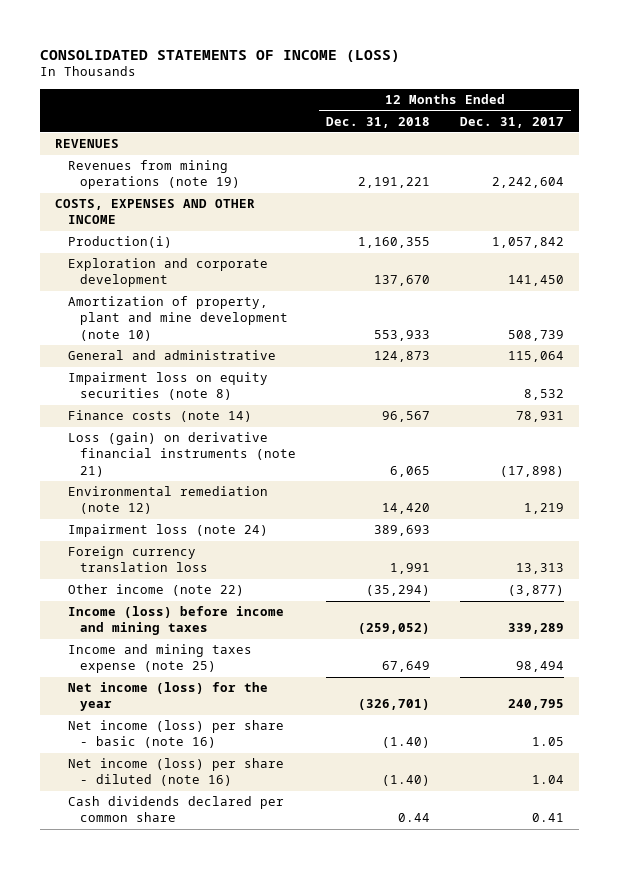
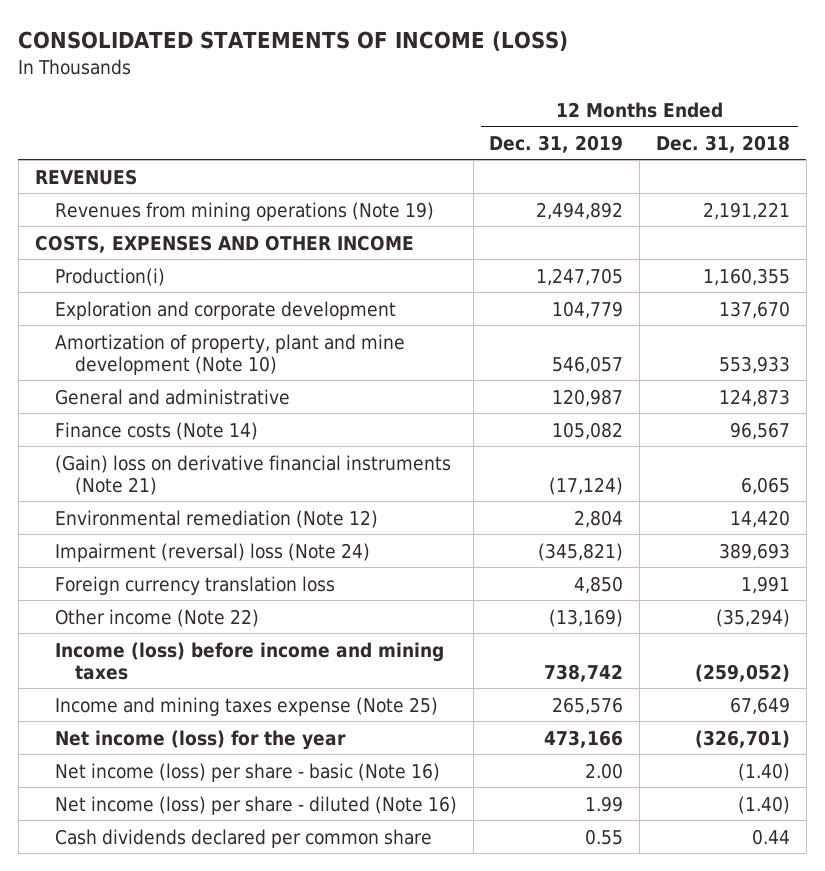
[459,116,564,128] Dec. 31, 2017 -> none
none -> [489,134,624,153] Dec. 31, 2019
[67,160,241,190] Revenues from mining operations (note 19) -> [54,201,434,221] Revenues from mining operations (Note 19)
[67,296,289,341] Amortization of property, plant and mine development (note 10) -> [54,333,405,375] Amortization of property, plant and mine development (Note 10)
[67,372,268,401] Impairment loss on equity securities (note 8) -> none
[67,410,252,423] Finance costs (note 14) -> [54,421,258,440] Finance costs (Note 14)
[67,432,297,477] Loss (gain) on derivative financial instruments (note 21) -> [54,454,451,495] (Gain) loss on derivative financial instruments (Note 21)
[67,486,268,515] Environmental remediation (note 12) -> [54,509,378,528] Environmental remediation (Note 12)
[67,524,268,538] Impairment loss (note 24) -> [54,542,370,562] Impairment (reversal) loss (Note 24)
[67,584,244,597] Other income (note 22) -> [54,608,259,627] Other income (Note 22)
[67,644,252,674] Income and mining taxes expense (note 25) -> [54,696,438,716] Income and mining taxes expense (Note 25)
[67,720,284,749] Net income (loss) per share - basic (note 16) -> [54,762,440,782] Net income (loss) per share - basic (Note 16)
[67,758,284,787] Net income (loss) per share - diluted (note 16) -> [54,795,457,815] Net income (loss) per share - diluted (Note 16)

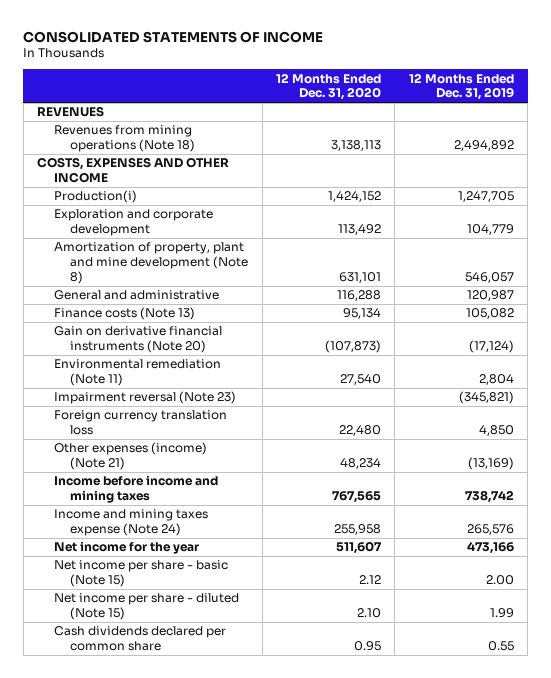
[18,31,569,52] CONSOLIDATED STATEMENTS OF INCOME (LOSS) -> [23,30,324,43] CONSOLIDATED STATEMENTS OF INCOME
[656,134,791,153] Dec. 31, 2018 -> none
none -> [275,72,381,101] 12 Months Ended Dec. 31, 2020
[54,201,434,221] Revenues from mining operations (Note 19) -> [53,125,196,153] Revenues from mining operations (Note 18)
[54,333,405,375] Amortization of property, plant and mine development (Note 10) -> [53,242,249,284] Amortization of property, plant and mine development (Note 8)
[54,421,258,440] Finance costs (Note 14) -> [53,307,195,321] Finance costs (Note 13)
[54,454,451,495] (Gain) loss on derivative financial instruments (Note 21) -> [53,326,222,354] Gain on derivative financial instruments (Note 20)
[54,509,378,528] Environmental remediation (Note 12) -> [53,359,221,387] Environmental remediation (Note 11)
[54,542,370,562] Impairment (reversal) loss (Note 24) -> [53,391,236,405] Impairment reversal (Note 23)
[54,608,259,627] Other income (Note 22) -> [53,442,207,471] Other expenses (income) (Note 21)
[54,641,444,680] Income (loss) before income and mining taxes -> [53,475,218,504] Income before income and mining taxes
[54,696,438,716] Income and mining taxes expense (Note 25) -> [53,509,208,537] Income and mining taxes expense (Note 24)
[54,729,346,750] Net income (loss) for the year -> [53,541,199,555] Net income for the year
[54,762,440,782] Net income (loss) per share - basic (Note 16) -> [53,560,228,588] Net income per share - basic (Note 15)
[54,795,457,815] Net income (loss) per share - diluted (Note 16) -> [53,593,239,621] Net income per share - diluted (Note 15)

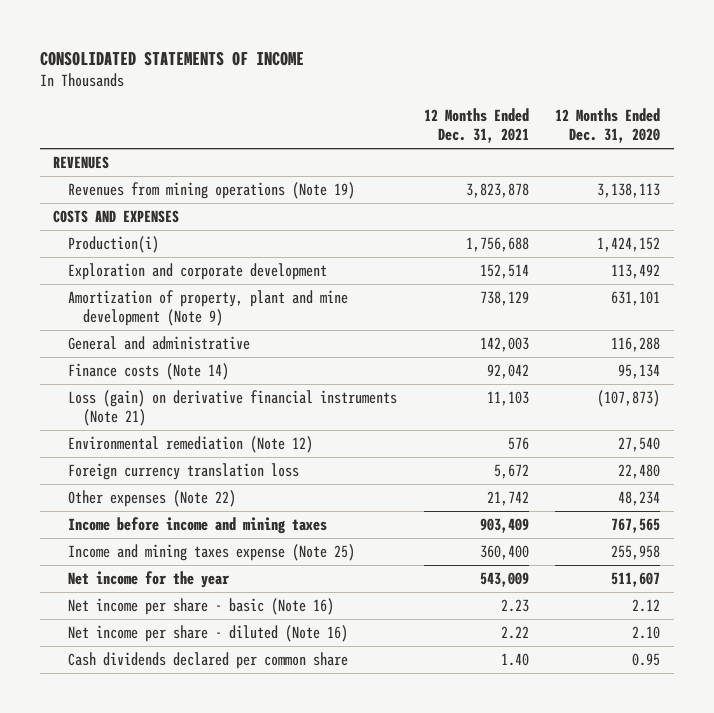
[408,72,514,101] 12 Months Ended Dec. 31, 2019 -> none
none -> [423,108,529,144] 12 Months Ended Dec. 31, 2021
[53,125,196,153] Revenues from mining operations (Note 18) -> [68,181,356,199] Revenues from mining operations (Note 19)
[37,157,230,184] COSTS, EXPENSES AND OTHER INCOME -> [53,209,180,223] COSTS AND EXPENSES
[53,242,249,284] Amortization of property, plant and mine development (Note 8) -> [68,289,349,326] Amortization of property, plant and mine development (Note 9)
[53,391,236,405] Impairment reversal (Note 23) -> none
[53,307,195,321] Finance costs (Note 13) -> [68,362,230,380] Finance costs (Note 14)
[53,326,222,354] Gain on derivative financial instruments (Note 20) -> [68,389,398,426] Loss (gain) on derivative financial instruments (Note 21)
[53,359,221,387] Environmental remediation (Note 11) -> [68,435,314,453] Environmental remediation (Note 12)
[53,442,207,471] Other expenses (income) (Note 21) -> [68,489,237,507] Other expenses (Note 22)
[53,509,208,537] Income and mining taxes expense (Note 24) -> [68,543,356,561] Income and mining taxes expense (Note 25)
[53,560,228,588] Net income per share - basic (Note 15) -> [68,597,335,615] Net income per share - basic (Note 16)
[53,593,239,621] Net income per share - diluted (Note 15) -> [68,624,349,642] Net income per share - diluted (Note 16)

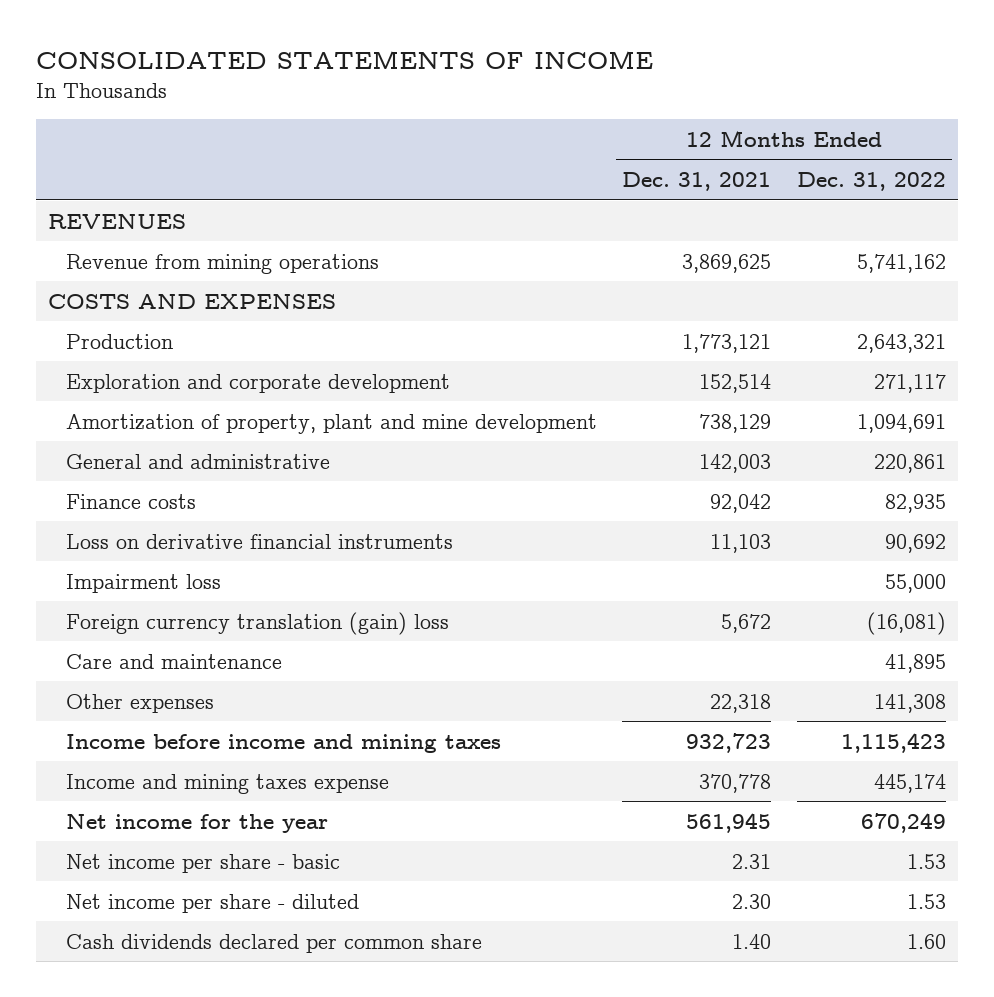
[555,108,661,144] 12 Months Ended Dec. 31, 2020 -> none
none -> [796,172,946,192] Dec. 31, 2022
[68,181,356,199] Revenues from mining operations (Note 19) -> [65,253,379,274] Revenue from mining operations
[465,182,529,198] 3,823,878 -> [682,253,772,273] 3,869,625
[68,235,160,253] Production(i) -> [65,333,173,349] Production
[465,236,529,252] 1,756,688 -> [682,333,772,353] 1,773,121
[68,289,349,326] Amortization of property, plant and mine development (Note 9) -> [65,413,597,434] Amortization of property, plant and mine development
[68,435,314,453] Environmental remediation (Note 12) -> none
[68,362,230,380] Finance costs (Note 14) -> [65,493,196,509] Finance costs
[68,389,398,426] Loss (gain) on derivative financial instruments (Note 21) -> [65,533,453,549] Loss on derivative financial instruments
none -> [65,573,221,593] Impairment loss
[68,462,300,480] Foreign currency translation loss -> [65,611,449,635] Foreign currency translation (gain) loss
none -> [65,653,282,669] Care and maintenance
[68,489,237,507] Other expenses (Note 22) -> [65,693,214,713] Other expenses
[486,490,529,506] 21,742 -> [710,693,772,713] 22,318
[479,517,529,533] 903,409 -> [686,732,772,753] 932,723
[68,543,356,561] Income and mining taxes expense (Note 25) -> [65,773,389,794] Income and mining taxes expense
[479,544,529,560] 360,400 -> [699,773,772,793] 370,778
[479,571,529,587] 543,009 -> [686,812,772,833] 561,945
[68,597,335,615] Net income per share - basic (Note 16) -> [65,853,340,873] Net income per share - basic
[500,598,529,612] 2.23 -> [732,853,772,869] 2.31
[68,624,349,642] Net income per share - diluted (Note 16) -> [65,893,359,913] Net income per share - diluted
[500,625,529,639] 2.22 -> [732,893,772,909] 2.30

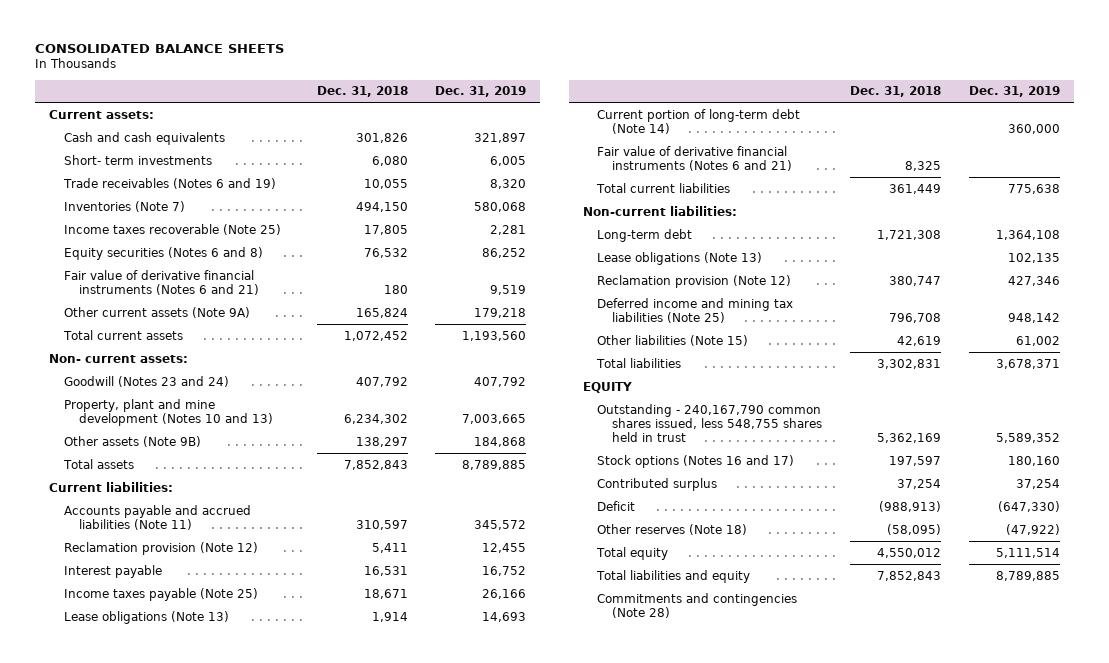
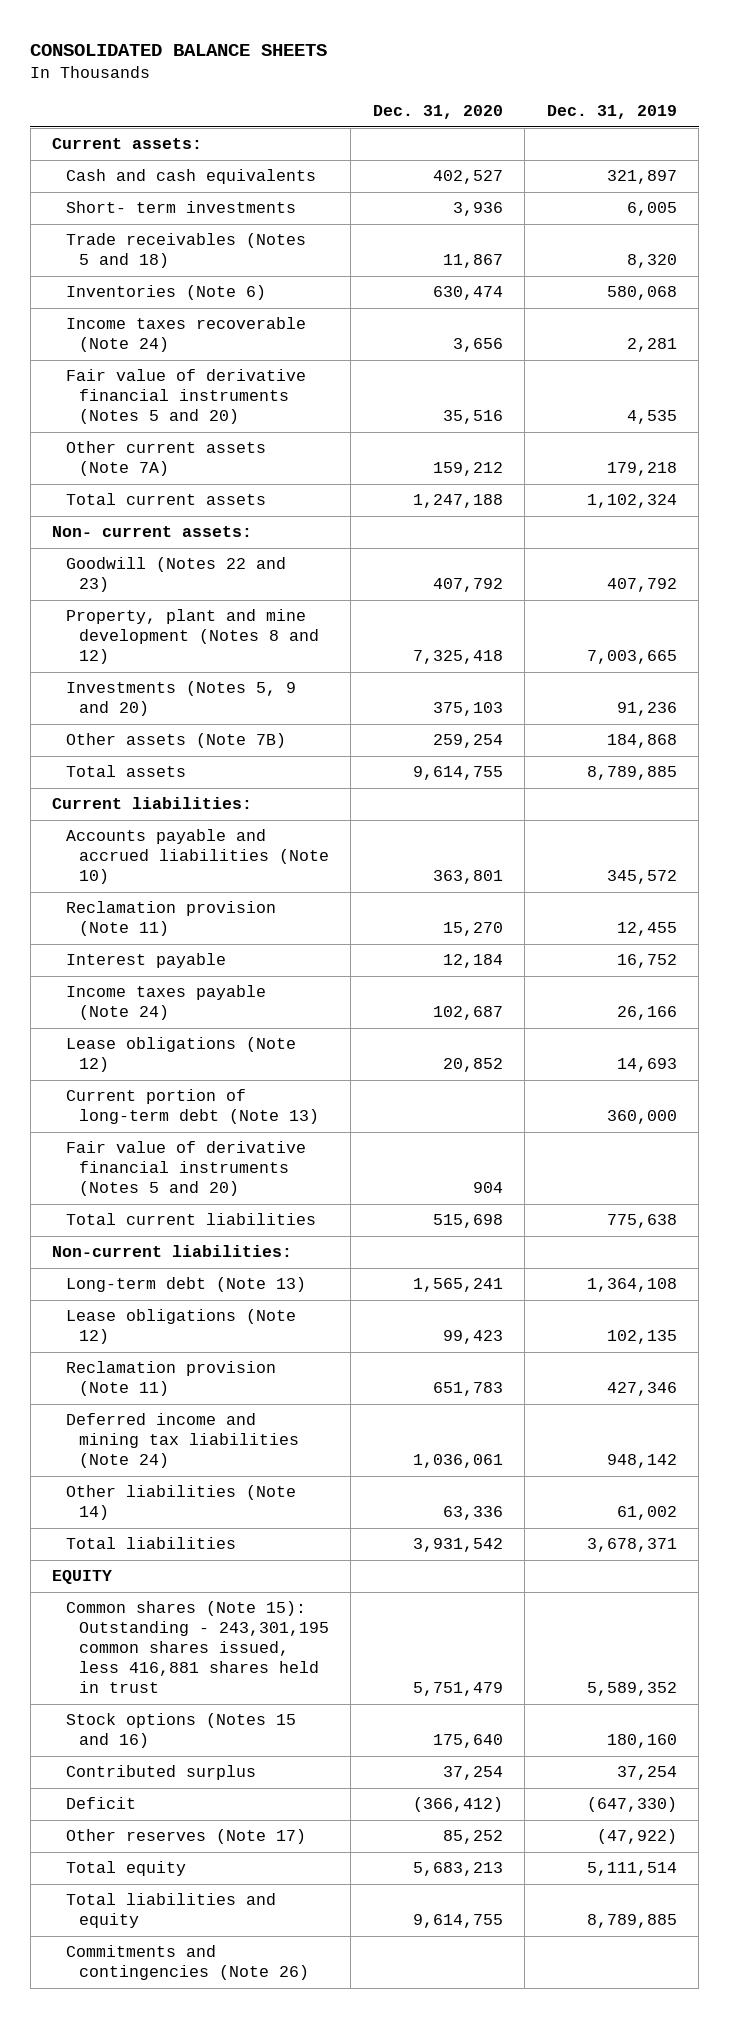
[316,86,408,98] Dec. 31, 2018 -> none
none -> [372,105,503,120] Dec. 31, 2020
[64,246,264,260] Equity securities (Notes 6 and 8) -> none
[63,177,277,189] Trade receivables (Notes 6 and 19) -> [65,233,306,269] Trade receivables (Notes 5 and 18)
[64,200,186,212] Inventories (Note 7) -> [65,285,266,301] Inventories (Note 6)
[64,223,282,235] Income taxes recoverable (Note 25) -> [65,317,306,353] Income taxes recoverable (Note 24)
[64,269,259,295] Fair value of derivative financial instruments (Notes 6 and 21) -> [65,369,306,425] Fair value of derivative financial instruments (Notes 5 and 20)
[490,284,527,295] 9,519 -> [626,410,677,425] 4,535
[64,306,251,318] Other current assets (Note 9A) -> [65,441,266,477] Other current assets (Note 7A)
[462,330,527,341] 1,193,560 -> [586,494,677,509] 1,102,324
[64,375,230,387] Goodwill (Notes 23 and 24) -> [65,557,286,593] Goodwill (Notes 22 and 23)
[64,398,273,426] Property, plant and mine development (Notes 10 and 13) -> [65,609,320,665] Property, plant and mine development (Notes 8 and 12)
none -> [65,681,296,717] Investments (Notes 5, 9 and 20)
[64,435,202,447] Other assets (Note 9B) -> [65,733,286,749] Other assets (Note 7B)
[64,504,252,530] Accounts payable and accrued liabilities (Note 11) -> [65,829,330,885] Accounts payable and accrued liabilities (Note 10)
[64,541,259,555] Reclamation provision (Note 12) -> [65,901,276,937] Reclamation provision (Note 11)
[64,587,259,601] Income taxes payable (Note 25) -> [65,985,266,1021] Income taxes payable (Note 24)
[64,610,230,624] Lease obligations (Note 13) -> [65,1037,296,1073] Lease obligations (Note 12)
[597,108,801,134] Current portion of long-term debt (Note 14) -> [65,1089,320,1125] Current portion of long-term debt (Note 13)
[597,145,793,171] Fair value of derivative financial instruments (Notes 6 and 21) -> [65,1141,306,1197] Fair value of derivative financial instruments (Notes 5 and 20)
[597,228,693,242] Long-term debt -> [65,1277,306,1293] Long-term debt (Note 13)
[597,251,763,265] Lease obligations (Note 13) -> [65,1309,296,1345] Lease obligations (Note 12)
[597,274,792,288] Reclamation provision (Note 12) -> [65,1361,276,1397] Reclamation provision (Note 11)
[597,297,794,323] Deferred income and mining tax liabilities (Note 25) -> [65,1413,300,1469] Deferred income and mining tax liabilities (Note 24)
[597,334,749,346] Other liabilities (Note 15) -> [65,1485,296,1521] Other liabilities (Note 14)
[597,403,823,442] Outstanding - 240,167,790 common shares issued, less 548,755 shares held in trust -> [65,1601,330,1693] Common shares (Note 15): Outstanding - 243,301,195 common shares issued, less 416,881 shares held in trust
[597,454,795,468] Stock options (Notes 16 and 17) -> [65,1713,296,1749] Stock options (Notes 15 and 16)
[597,523,748,535] Other reserves (Note 18) -> [65,1829,306,1845] Other reserves (Note 17)
[597,592,798,618] Commitments and contingencies (Note 28) -> [65,1945,310,1981] Commitments and contingencies (Note 26)

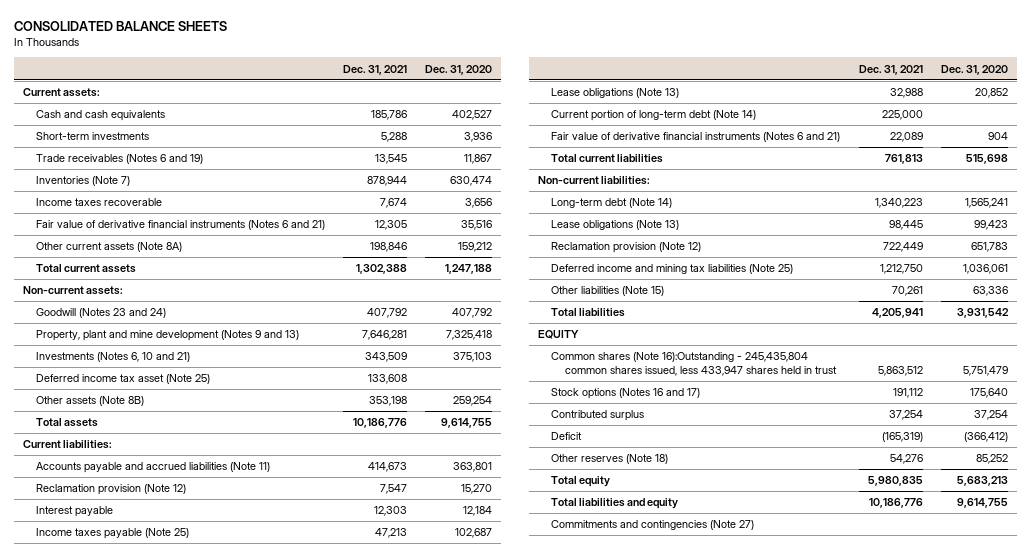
[546,105,677,120] Dec. 31, 2019 -> none
none -> [343,64,408,75] Dec. 31, 2021
[65,201,296,214] Short- term investments -> [35,132,149,141] Short-term investments
[65,233,306,269] Trade receivables (Notes 5 and 18) -> [35,154,203,165] Trade receivables (Notes 6 and 19)
[65,285,266,301] Inventories (Note 6) -> [35,176,130,187] Inventories (Note 7)
[65,317,306,353] Income taxes recoverable (Note 24) -> [35,198,162,207] Income taxes recoverable
[65,369,306,425] Fair value of derivative financial instruments (Notes 5 and 20) -> [35,220,325,231] Fair value of derivative financial instruments (Notes 6 and 21)
[65,441,266,477] Other current assets (Note 7A) -> [35,242,182,253] Other current assets (Note 8A)
[52,526,253,538] Non- current assets: -> [22,286,123,296] Non-current assets:
[65,557,286,593] Goodwill (Notes 22 and 23) -> [35,308,166,319] Goodwill (Notes 23 and 24)
[65,609,320,665] Property, plant and mine development (Notes 8 and 12) -> [35,330,299,342] Property, plant and mine development (Notes 9 and 13)
[65,681,296,717] Investments (Notes 5, 9 and 20) -> [35,352,190,363] Investments (Notes 6, 10 and 21)
none -> [35,374,210,385] Deferred income tax asset (Note 25)
[65,733,286,749] Other assets (Note 7B) -> [35,396,144,407] Other assets (Note 8B)
[65,829,330,885] Accounts payable and accrued liabilities (Note 10) -> [35,462,270,474] Accounts payable and accrued liabilities (Note 11)
[65,901,276,937] Reclamation provision (Note 11) -> [35,484,186,496] Reclamation provision (Note 12)
[65,985,266,1021] Income taxes payable (Note 24) -> [35,528,189,540] Income taxes payable (Note 25)
[65,1037,296,1073] Lease obligations (Note 12) -> [551,88,680,99] Lease obligations (Note 13)
[65,1089,320,1125] Current portion of long-term debt (Note 13) -> [551,110,757,122] Current portion of long-term debt (Note 14)
[65,1141,306,1197] Fair value of derivative financial instruments (Notes 5 and 20) -> [551,132,841,143] Fair value of derivative financial instruments (Notes 6 and 21)
[65,1277,306,1293] Long-term debt (Note 13) -> [551,198,673,209] Long-term debt (Note 14)
[65,1309,296,1345] Lease obligations (Note 12) -> [551,220,680,231] Lease obligations (Note 13)
[65,1361,276,1397] Reclamation provision (Note 11) -> [551,242,702,254] Reclamation provision (Note 12)
[65,1413,300,1469] Deferred income and mining tax liabilities (Note 24) -> [551,264,794,275] Deferred income and mining tax liabilities (Note 25)
[65,1485,296,1521] Other liabilities (Note 14) -> [551,286,665,297] Other liabilities (Note 15)
[65,1601,330,1693] Common shares (Note 15): Outstanding - 243,301,195 common shares issued, less 416,881 shares held in trust -> [551,352,837,376] Common shares (Note 16):Outstanding - 245,435,804 common shares issued, less 433,947 shares held in trust
[65,1713,296,1749] Stock options (Notes 15 and 16) -> [551,388,701,400] Stock options (Notes 16 and 17)
[65,1829,306,1845] Other reserves (Note 17) -> [551,454,669,465] Other reserves (Note 18)
[65,1945,310,1981] Commitments and contingencies (Note 26) -> [551,520,755,531] Commitments and contingencies (Note 27)

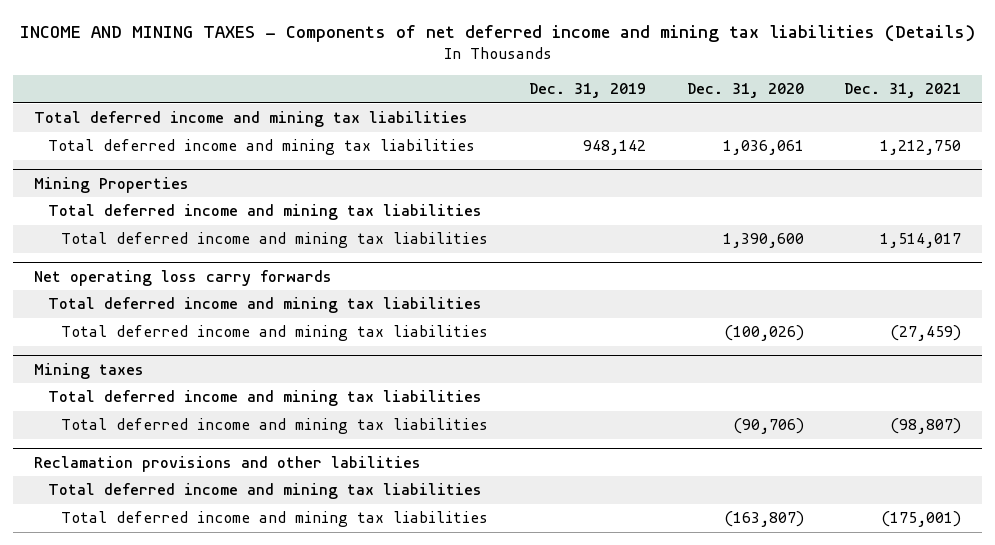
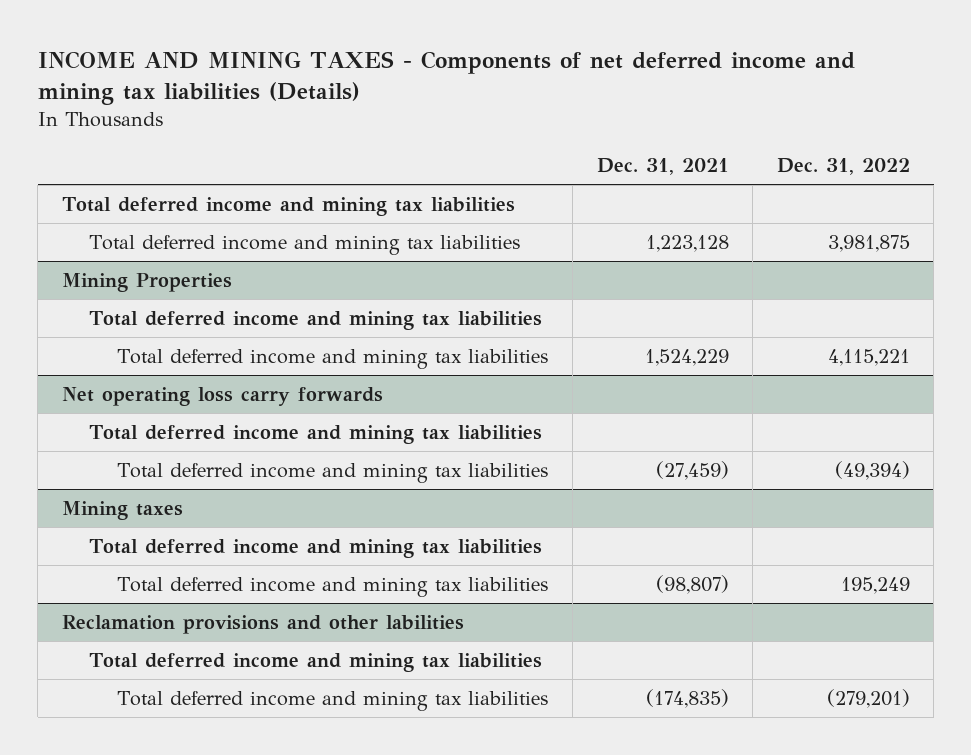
[528,83,646,99] Dec. 31, 2019 -> none
[686,83,804,99] Dec. 31, 2020 -> none
none -> [776,158,910,176] Dec. 31, 2022
[880,140,962,156] 1,212,750 -> [645,234,729,252] 1,223,128
[880,233,962,249] 1,514,017 -> [644,348,729,366] 1,524,229
[881,511,962,528] (175,001) -> [645,688,729,708] (174,835)

